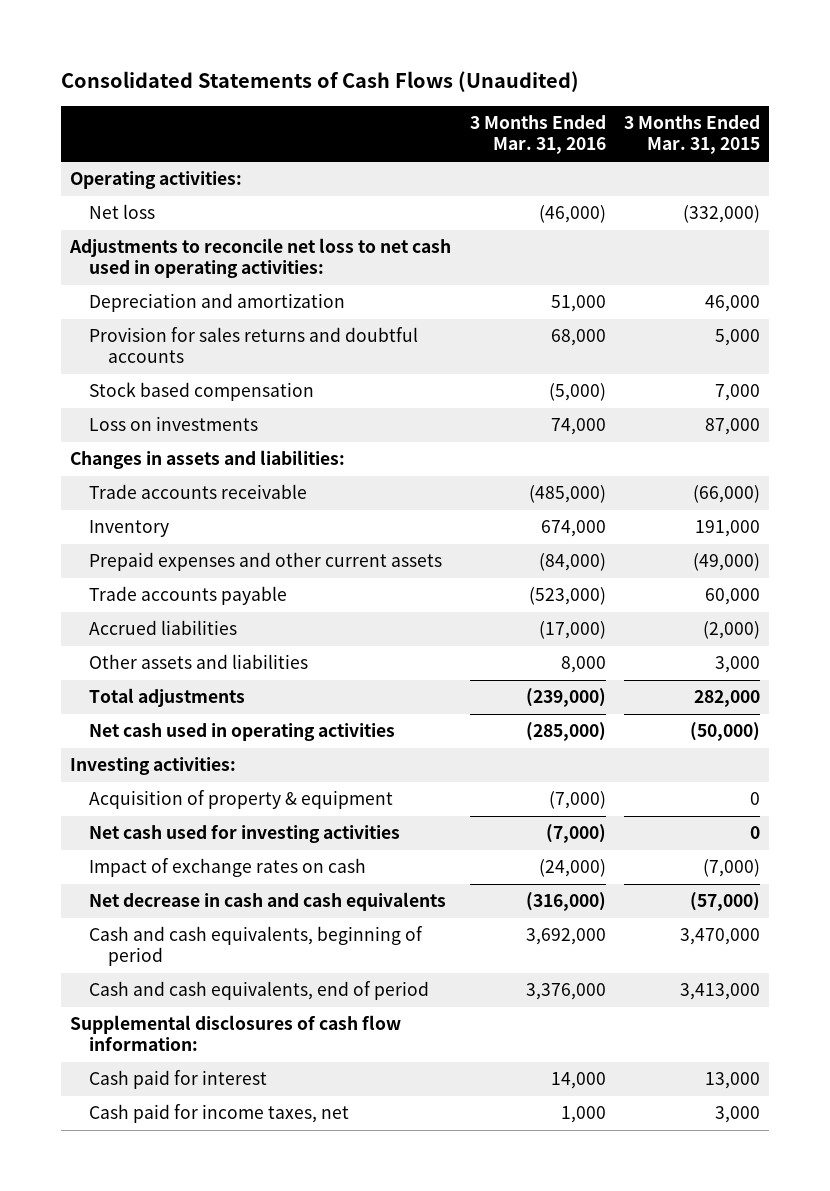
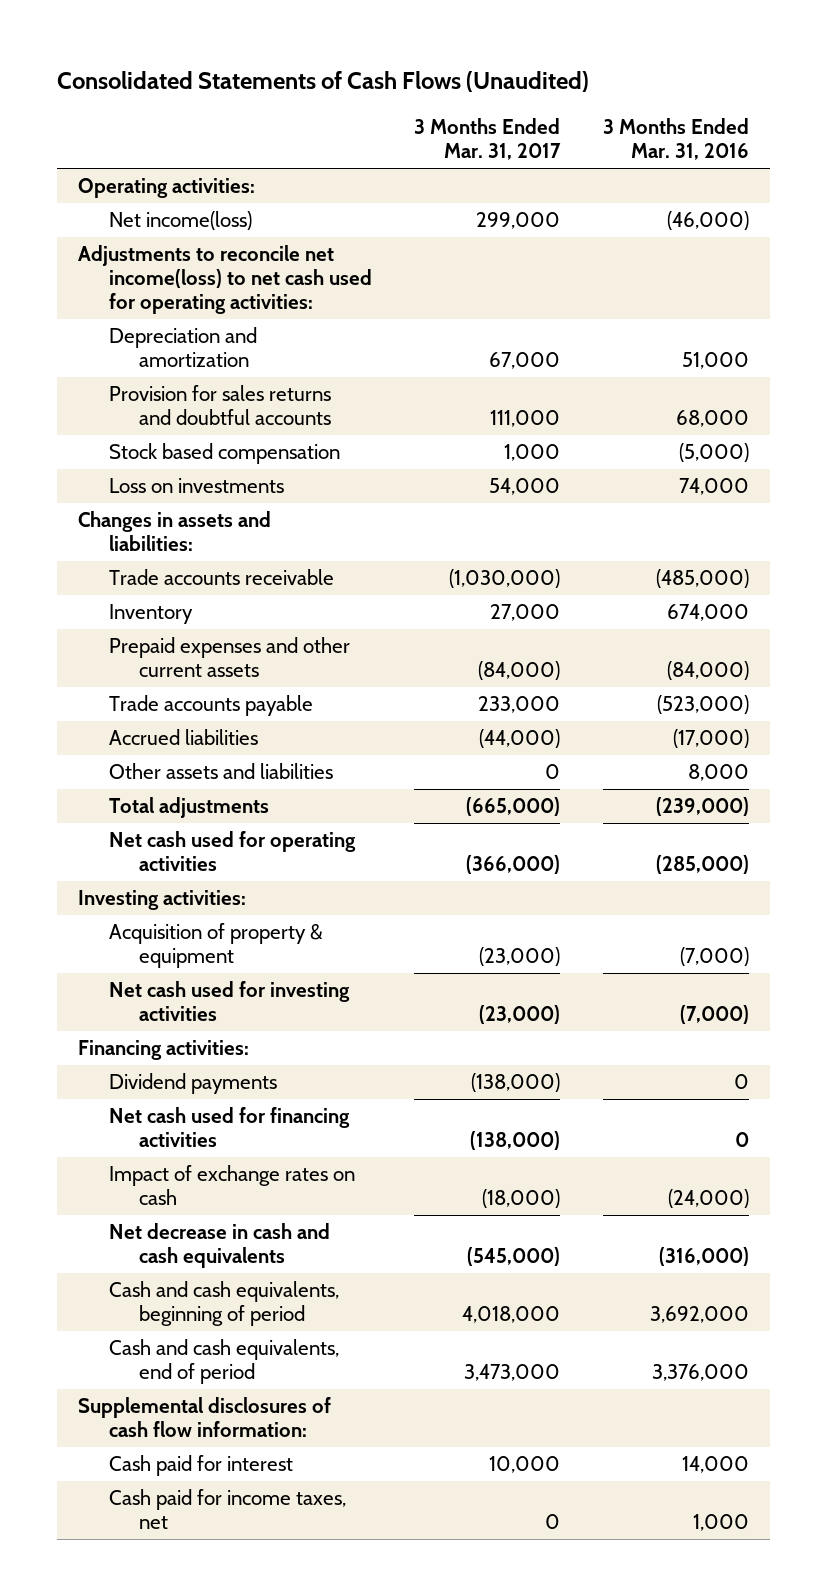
[623,115,760,155] 3 Months Ended Mar. 31, 2015 -> none
none -> [414,118,562,161] 3 Months Ended Mar. 31, 2017
[89,204,156,220] Net loss -> [108,211,252,231] Net income(loss)
[69,238,452,279] Adjustments to reconcile net loss to net cash used in operating activities: -> [78,245,372,315] Adjustments to reconcile net income(loss) to net cash used for operating activities:
[89,723,396,742] Net cash used in operating activities -> [108,831,356,872] Net cash used for operating activities
none -> [78,1040,250,1061] Financing activities:
none -> [108,1073,277,1095] Dividend payments
none -> [108,1107,350,1148] Net cash used for financing activities

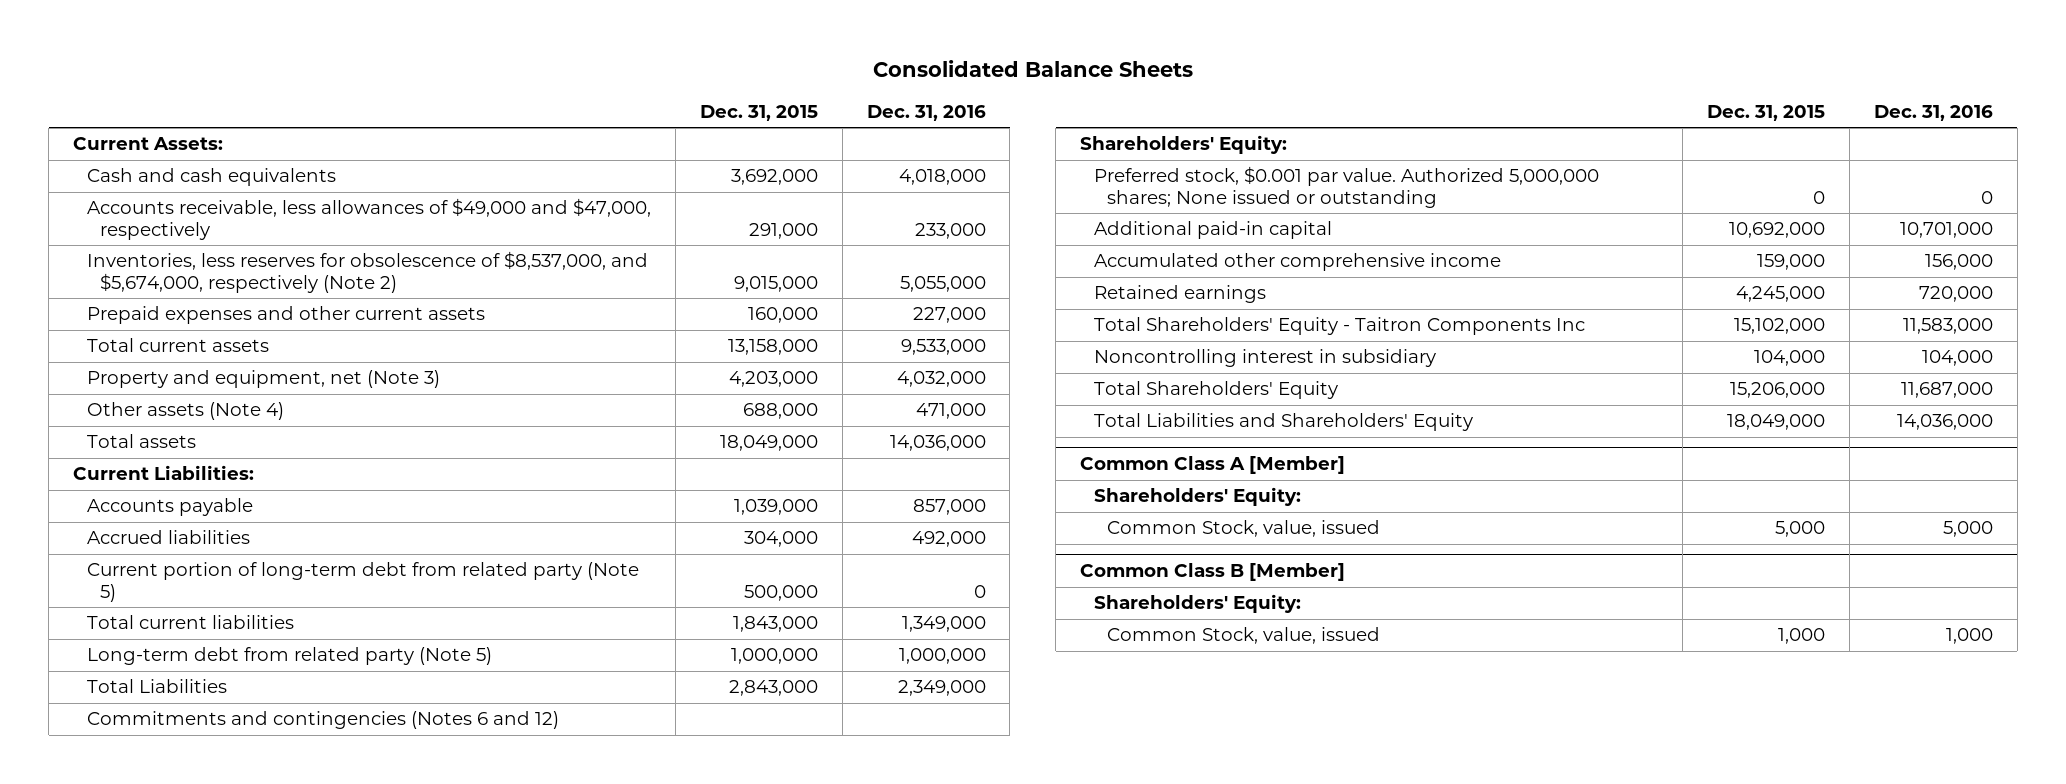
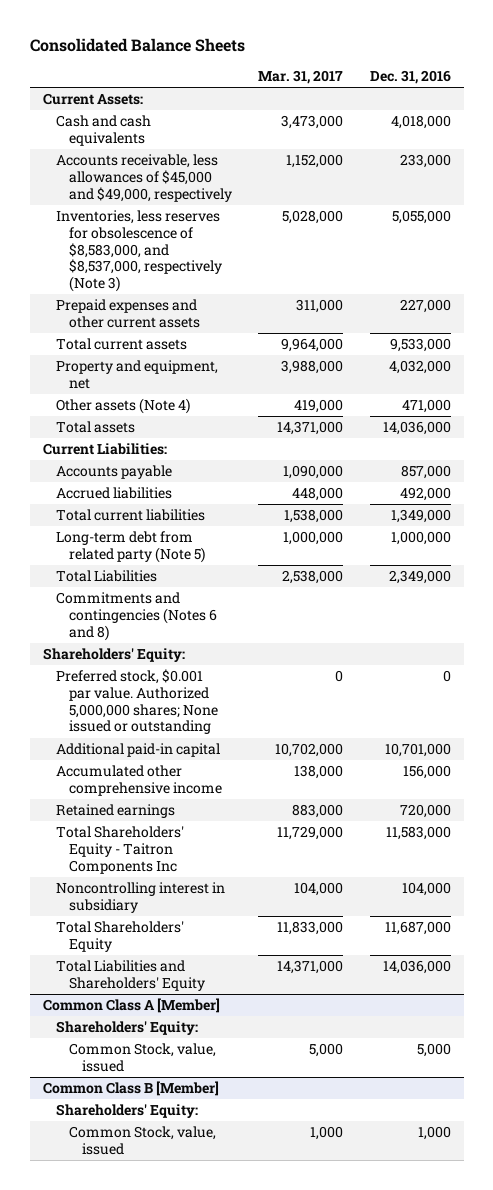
[699,104,818,121] Dec. 31, 2015 -> none
none -> [258,70,344,85] Mar. 31, 2017
[86,198,651,240] Accounts receivable, less allowances of $49,000 and $47,000, respectively -> [55,154,232,202] Accounts receivable, less allowances of $45,000 and $49,000, respectively
[86,251,648,293] Inventories, less reserves for obsolescence of $8,537,000, and $5,674,000, respectively (Note 2) -> [55,210,222,293] Inventories, less reserves for obsolescence of $8,583,000, and $8,537,000, respectively (Note 3)
[86,370,440,389] Property and equipment, net (Note 3) -> [55,360,218,389] Property and equipment, net
[86,562,639,602] Current portion of long-term debt from related party (Note 5) -> none
[86,711,559,730] Commitments and contingencies (Notes 6 and 12) -> [55,592,217,641] Commitments and contingencies (Notes 6 and 8)

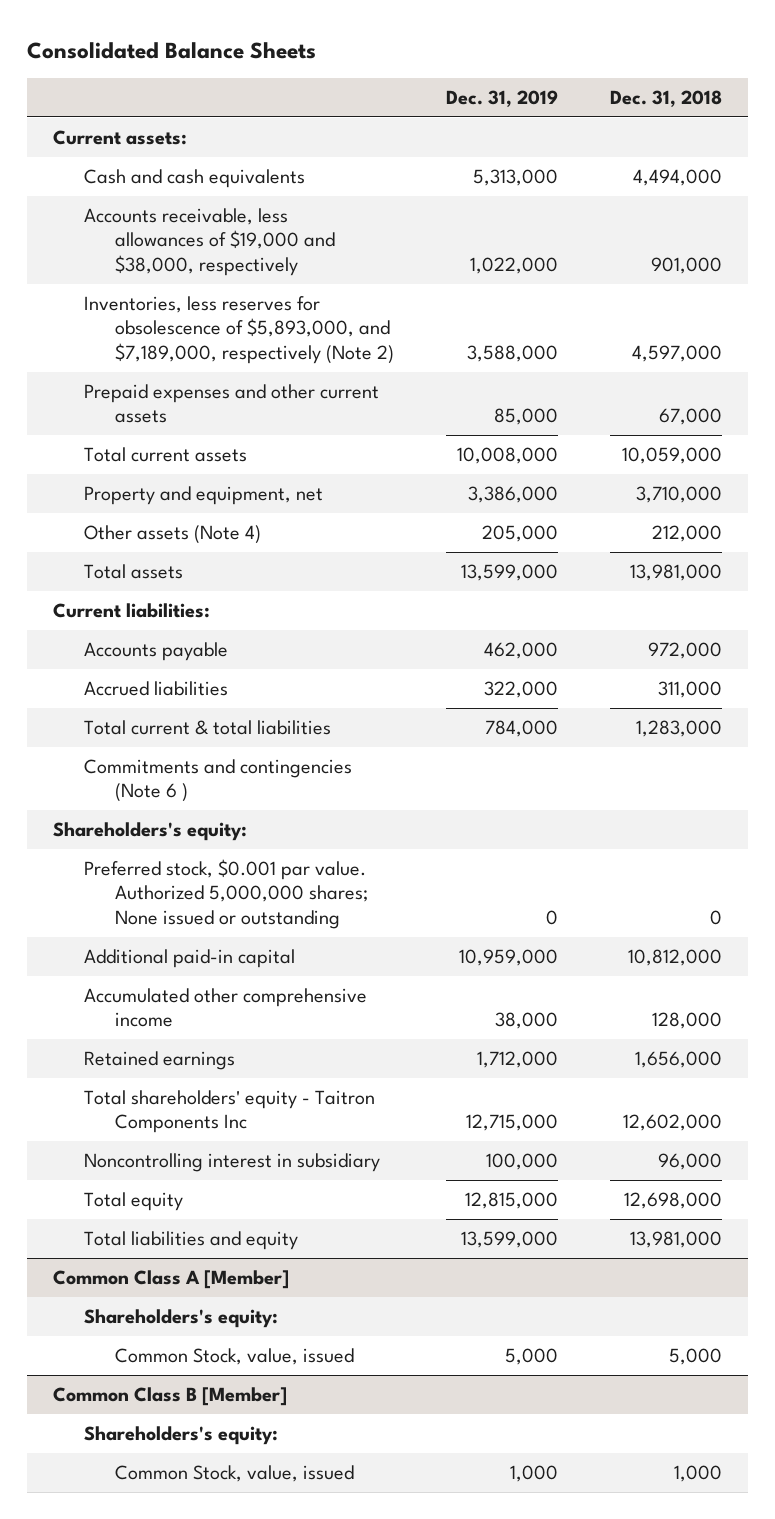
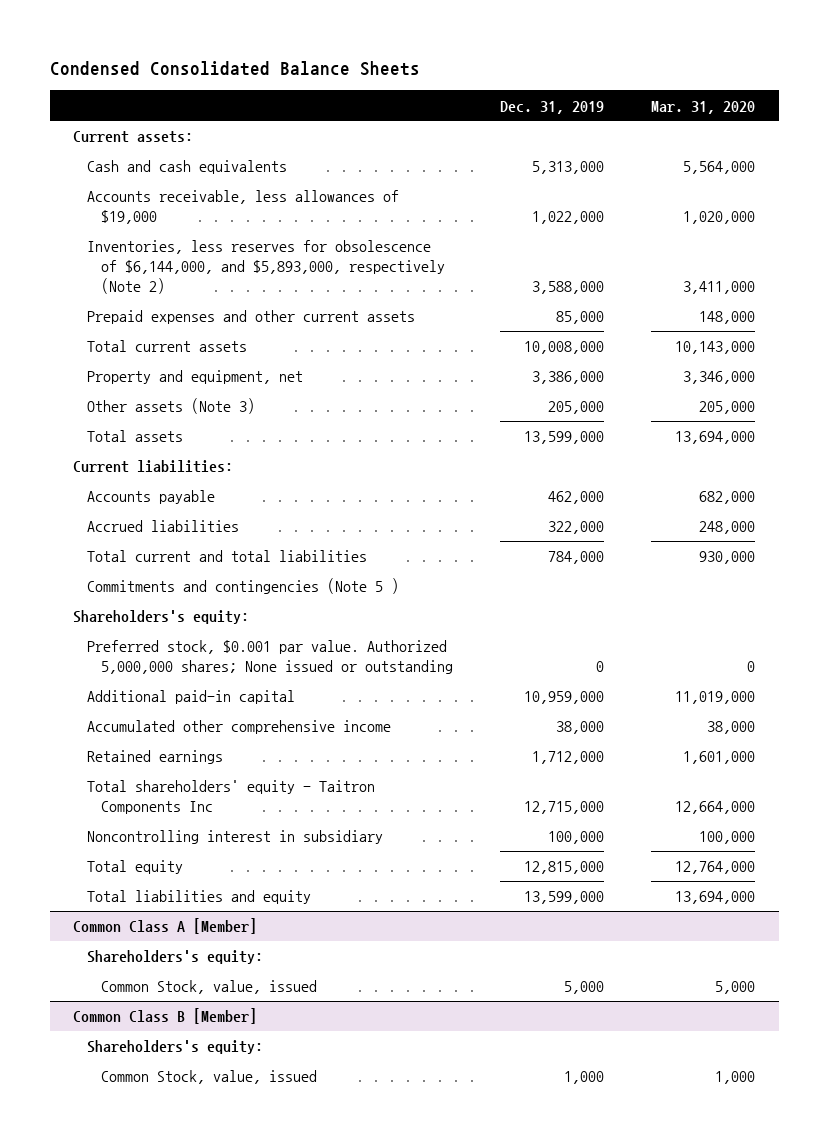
[27,42,317,60] Consolidated Balance Sheets -> [49,61,420,77] Condensed Consolidated Balance Sheets
[609,90,722,108] Dec. 31, 2018 -> none
none -> [651,100,756,114] Mar. 31, 2020
[83,207,335,276] Accounts receivable, less allowances of $19,000 and $38,000, respectively -> [87,190,400,225] Accounts receivable, less allowances of $19,000
[83,295,394,364] Inventories, less reserves for obsolescence of $5,893,000, and $7,189,000, respectively (Note 2) -> [87,240,445,295] Inventories, less reserves for obsolescence of $6,144,000, and $5,893,000, respectively (Note 2)
[83,524,261,544] Other assets (Note 4) -> [87,398,256,415] Other assets (Note 3)
[83,719,331,735] Total current & total liabilities -> [87,550,368,563] Total current and total liabilities
[83,758,352,803] Commitments and contingencies (Note 6 ) -> [87,578,400,595] Commitments and contingencies (Note 5 )

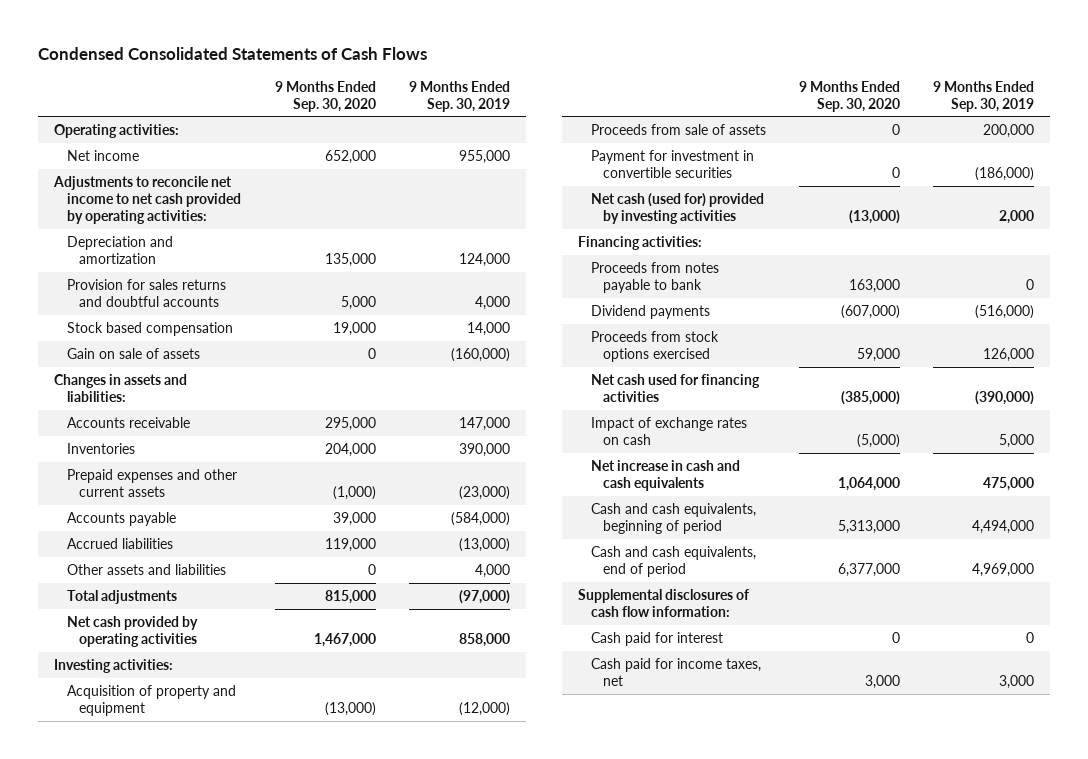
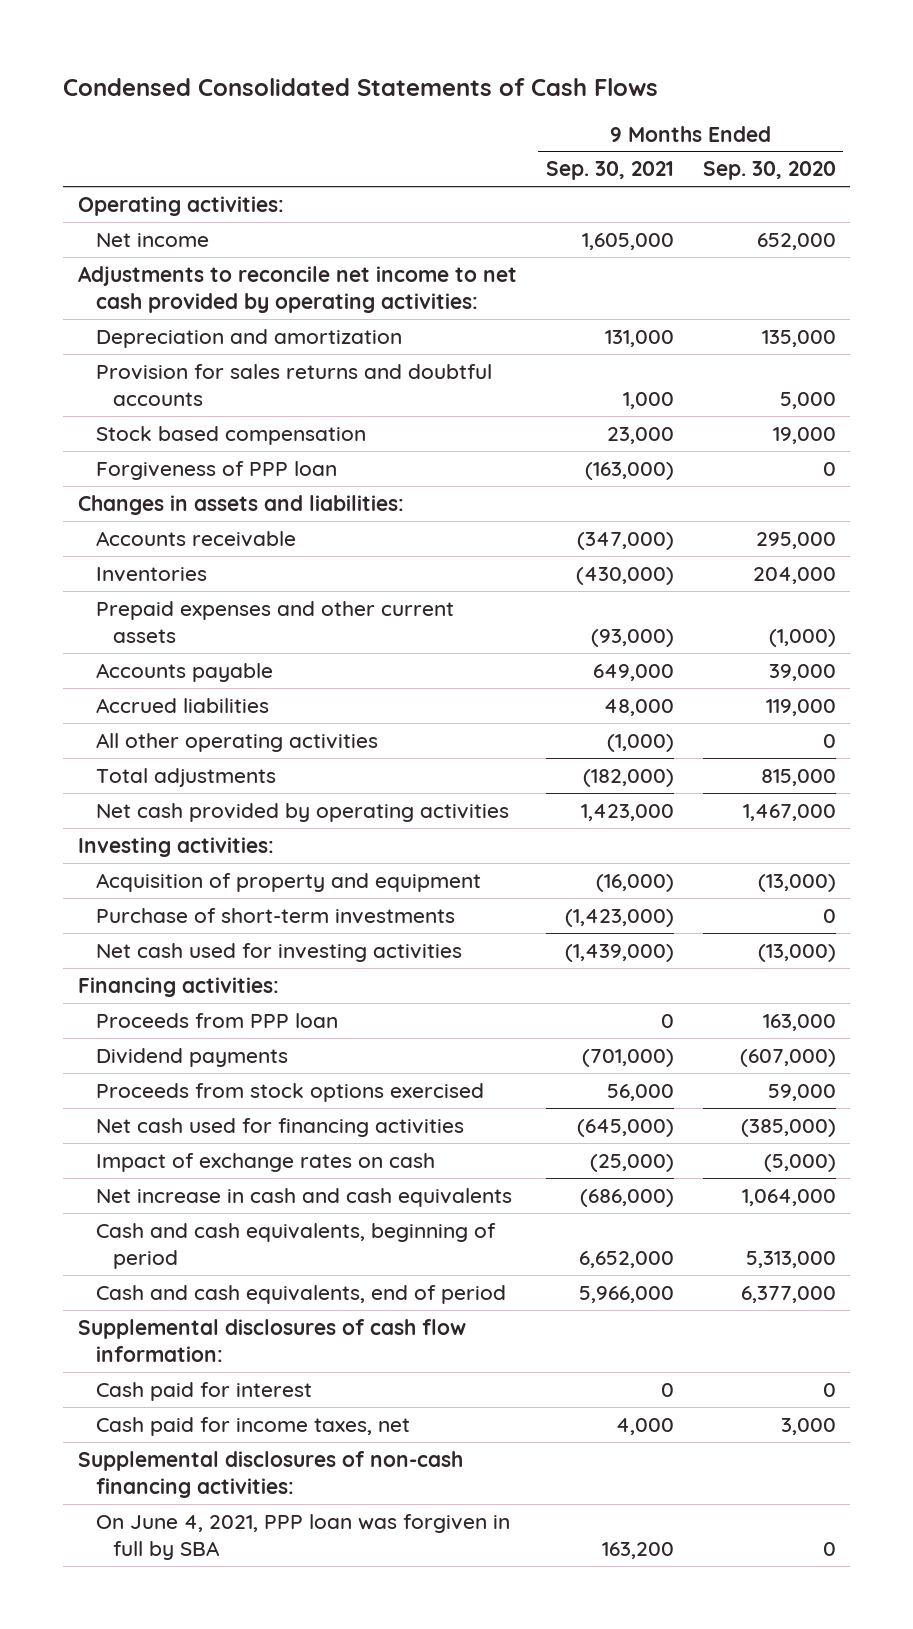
[408,80,510,112] 9 Months Ended Sep. 30, 2019 -> none
none -> [545,161,674,181] Sep. 30, 2021
[66,347,200,359] Gain on sale of assets -> none
none -> [95,460,337,480] Forgiveness of PPP loan
[66,563,226,575] Other assets and liabilities -> [95,732,378,752] All other operating activities
[590,123,766,135] Proceeds from sale of assets -> none
[590,149,754,178] Payment for investment in convertible securities -> none
none -> [95,907,455,924] Purchase of short-term investments
[590,192,764,224] Net cash (used for) provided by investing activities -> [95,942,462,962] Net cash used for investing activities
[590,261,719,293] Proceeds from notes payable to bank -> [95,1012,338,1028] Proceeds from PPP loan
none -> [77,1450,463,1498] Supplemental disclosures of non-cash financing activities:
none -> [95,1513,510,1560] On June 4, 2021, PPP loan was forgiven in full by SBA

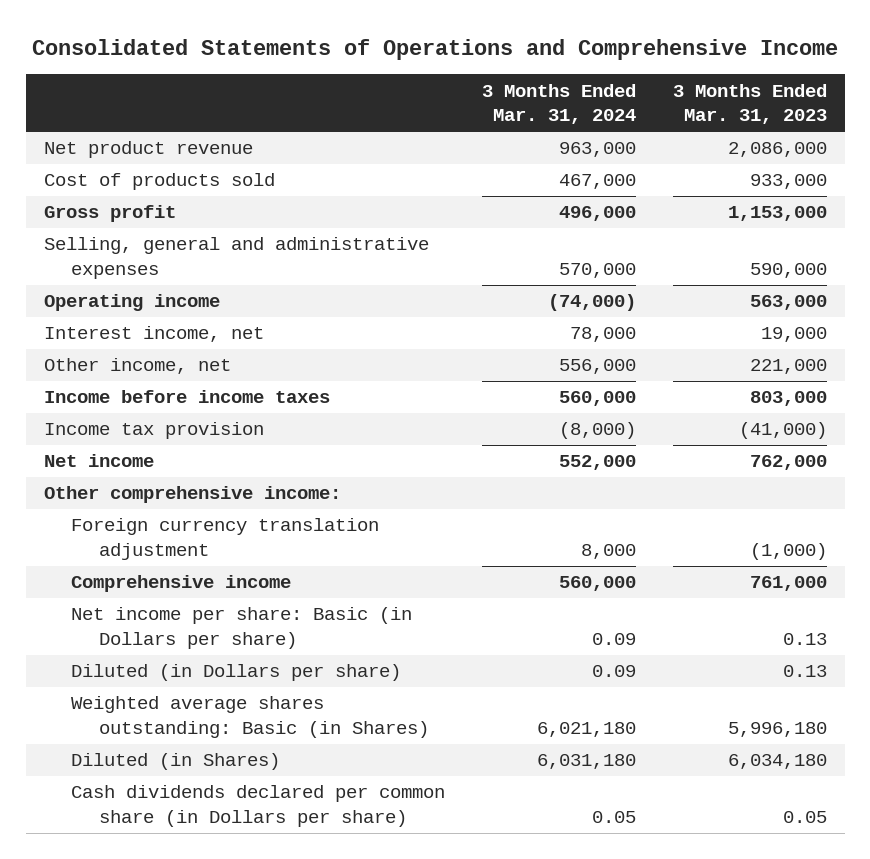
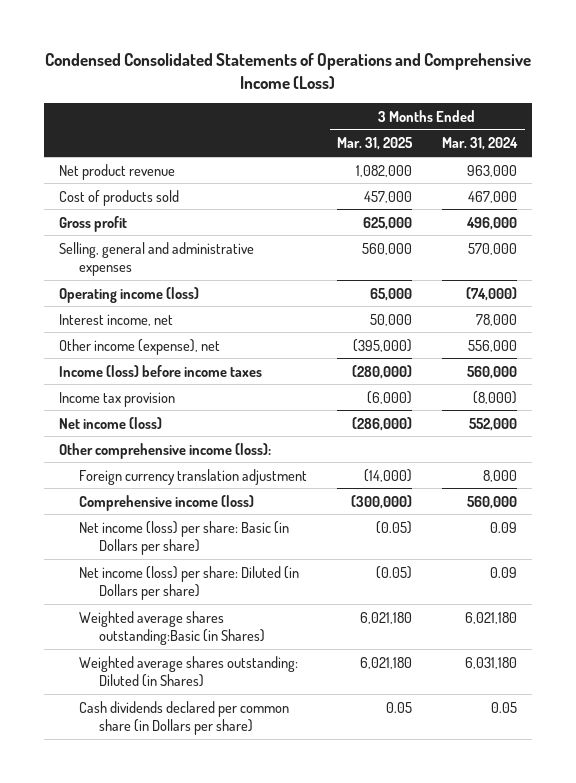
[32,39,839,61] Consolidated Statements of Operations and Comprehensive Income -> [45,53,532,89] Condensed Consolidated Statements of Operations and Comprehensive Income (Loss)
[672,83,827,125] 3 Months Ended Mar. 31, 2023 -> none
none -> [337,137,414,151] Mar. 31, 2025
[43,294,220,312] Operating income -> [58,286,199,303] Operating income (loss)
[43,358,231,375] Other income, net -> [58,338,220,355] Other income (expense), net
[43,390,330,404] Income before income taxes -> [58,364,262,377] Income (loss) before income taxes
[43,454,154,468] Net income -> [58,416,162,429] Net income (loss)
[43,486,341,504] Other comprehensive income: -> [58,442,271,459] Other comprehensive income (loss):
[71,575,292,593] Comprehensive income -> [79,494,255,511] Comprehensive income (loss)
[71,607,413,649] Net income per share: Basic (in Dollars per share) -> [79,520,290,556] Net income (loss) per share: Basic (in Dollars per share)
[71,664,402,682] Diluted (in Dollars per share) -> [79,565,300,601] Net income (loss) per share: Diluted (in Dollars per share)
[71,696,430,738] Weighted average shares outstanding: Basic (in Shares) -> [79,610,266,646] Weighted average shares outstanding:Basic (in Shares)
[71,753,281,771] Diluted (in Shares) -> [79,655,299,688] Weighted average shares outstanding: Diluted (in Shares)

